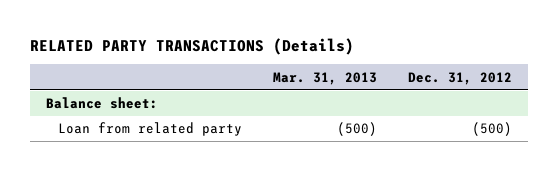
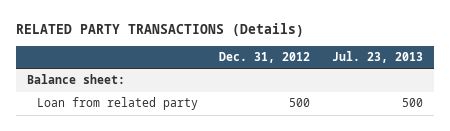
[272,71,377,85] Mar. 31, 2013 -> none
none -> [331,50,423,63] Jul. 23, 2013
[471,122,512,137] (500) -> [289,98,311,108] 500

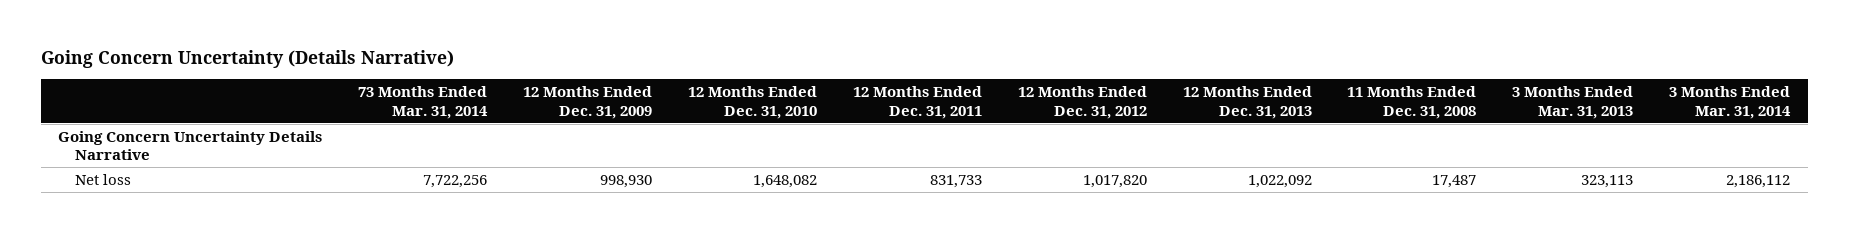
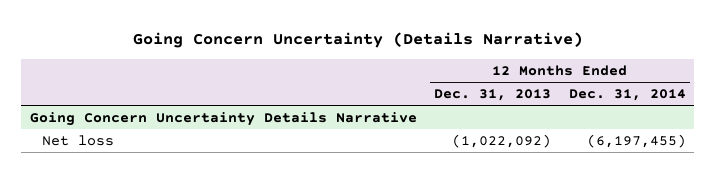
[358,86,489,119] 73 Months Ended Mar. 31, 2014 -> none
[523,86,653,119] 12 Months Ended Dec. 31, 2009 -> none
[688,86,818,119] 12 Months Ended Dec. 31, 2010 -> none
[852,86,982,119] 12 Months Ended Dec. 31, 2011 -> none
[1017,86,1147,119] 12 Months Ended Dec. 31, 2012 -> none
[1347,86,1477,119] 11 Months Ended Dec. 31, 2008 -> none
[1512,86,1634,119] 3 Months Ended Mar. 31, 2013 -> none
[1669,86,1792,119] 3 Months Ended Mar. 31, 2014 -> none
none -> [568,88,686,101] Dec. 31, 2014
[1247,175,1312,189] 1,022,092 -> [452,133,552,148] (1,022,092)

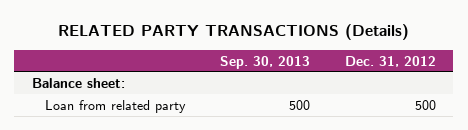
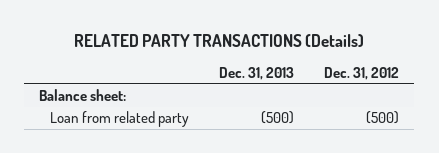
[219,55,310,69] Sep. 30, 2013 -> none
none -> [219,67,295,81] Dec. 31, 2013
[414,99,436,110] 500 -> [366,111,400,125] (500)

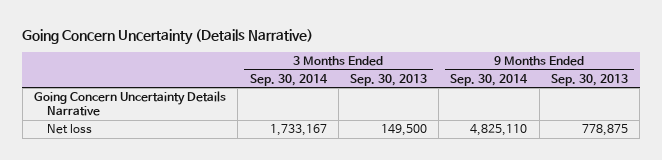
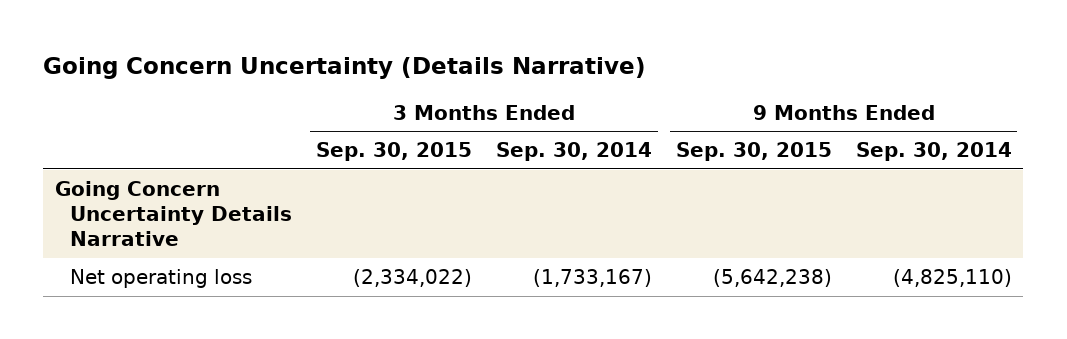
[349,73,427,86] Sep. 30, 2013 -> none
[550,73,628,86] Sep. 30, 2013 -> none
none -> [316,142,473,162] Sep. 30, 2015
none -> [675,142,832,162] Sep. 30, 2015
[47,123,93,134] Net loss -> [70,268,253,288] Net operating loss
[269,123,327,136] 1,733,167 -> [533,268,653,287] (1,733,167)
[470,123,528,136] 4,825,110 -> [892,268,1012,287] (4,825,110)

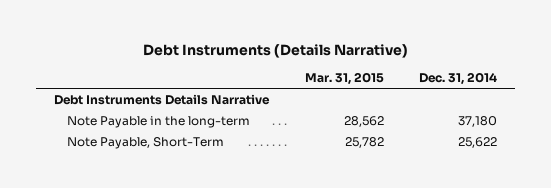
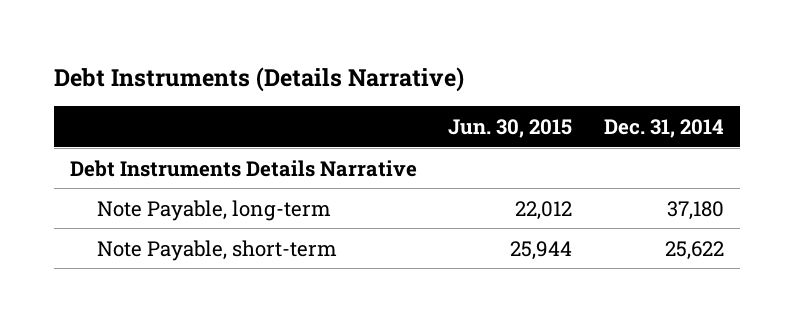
[304,71,384,85] Mar. 31, 2015 -> none
none -> [448,118,573,138] Jun. 30, 2015
[67,116,251,129] Note Payable in the long-term -> [96,199,331,221] Note Payable, long-term
[67,137,225,150] Note Payable, Short-Term -> [96,239,337,261] Note Payable, short-term

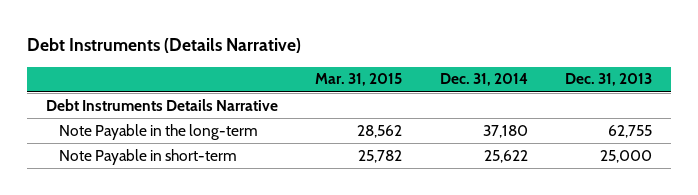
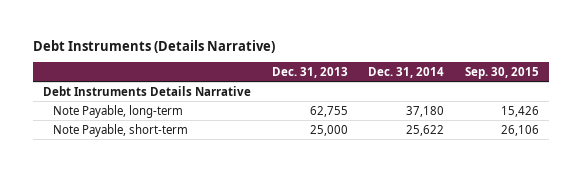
[315,73,403,87] Mar. 31, 2015 -> none
none -> [464,67,539,80] Sep. 30, 2015
[58,123,258,140] Note Payable in the long-term -> [53,104,184,118] Note Payable, long-term
[58,148,237,165] Note Payable in short-term -> [53,123,189,137] Note Payable, short-term

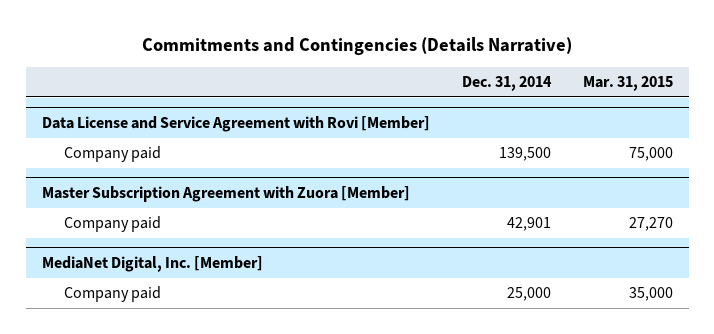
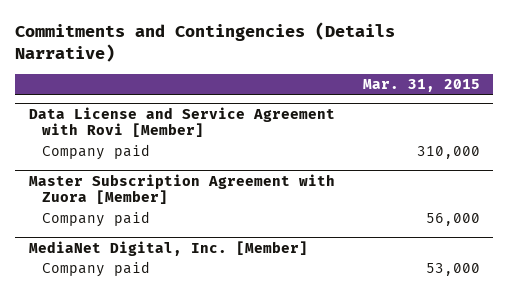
[461,75,552,91] Dec. 31, 2014 -> none
[628,147,673,162] 75,000 -> [416,146,480,160] 310,000
[628,217,673,232] 27,270 -> [425,213,480,227] 56,000
[628,287,673,302] 35,000 -> [425,263,480,277] 53,000

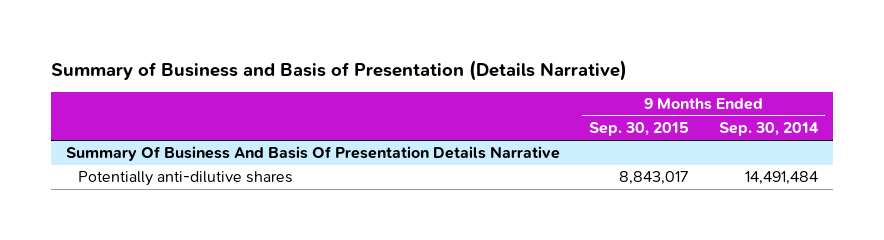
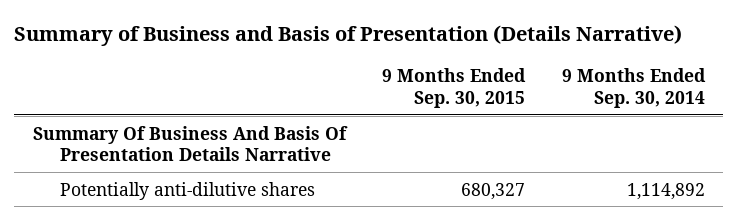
[619,171,690,186] 8,843,017 -> [461,182,526,200] 680,327
[744,171,818,186] 14,491,484 -> [626,182,705,200] 1,114,892

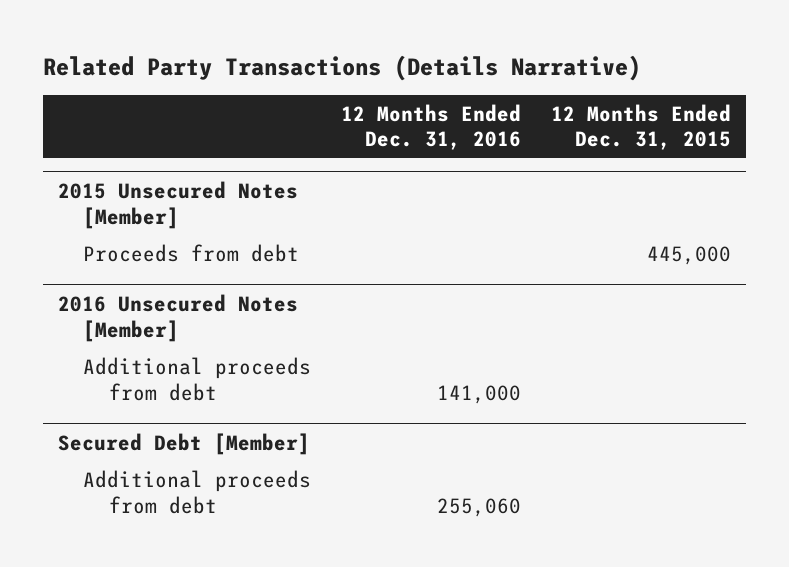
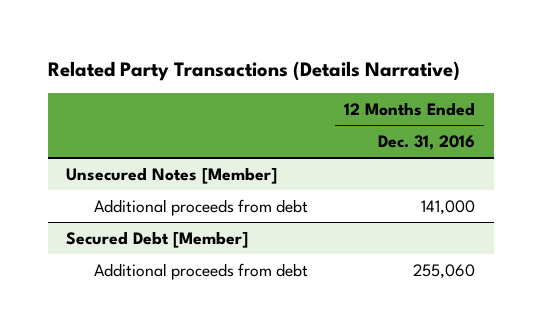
[551,103,732,151] 12 Months Ended Dec. 31, 2015 -> none
[57,180,298,229] 2015 Unsecured Notes [Member] -> none
[83,243,300,262] Proceeds from debt -> none
[57,293,298,342] 2016 Unsecured Notes [Member] -> [66,166,278,184] Unsecured Notes [Member]

